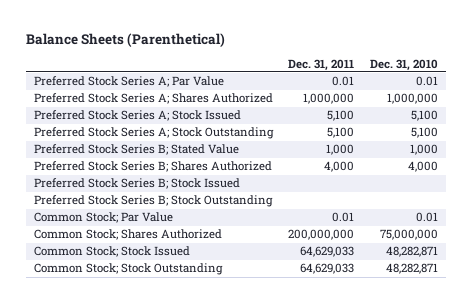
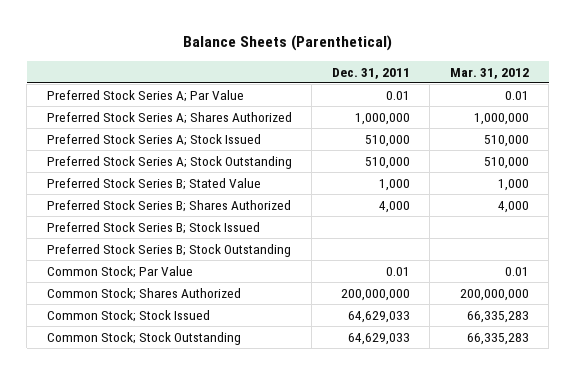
[370,58,439,71] Dec. 31, 2010 -> none
none -> [449,67,529,79] Mar. 31, 2012
[327,110,355,122] 5,100 -> [364,134,410,147] 510,000
[327,127,355,139] 5,100 -> [364,156,410,169] 510,000

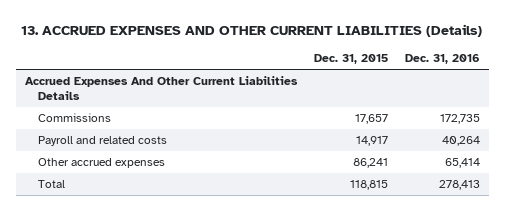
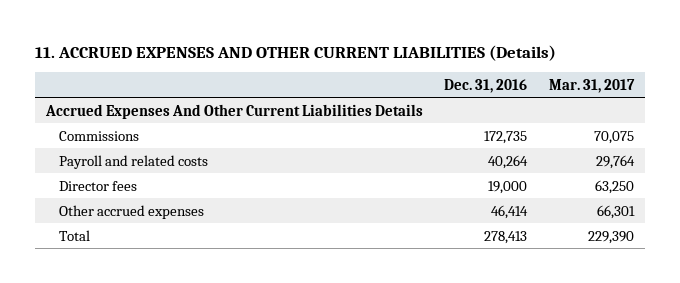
[21,23,483,37] 13. ACCRUED EXPENSES AND OTHER CURRENT LIABILITIES (Details) -> [35,44,557,61] 11. ACCRUED EXPENSES AND OTHER CURRENT LIABILITIES (Details)
[313,54,388,65] Dec. 31, 2015 -> none
none -> [549,78,636,93] Mar. 31, 2017
none -> [59,180,138,191] Director fees
[445,158,481,169] 65,414 -> [491,204,529,219] 46,414

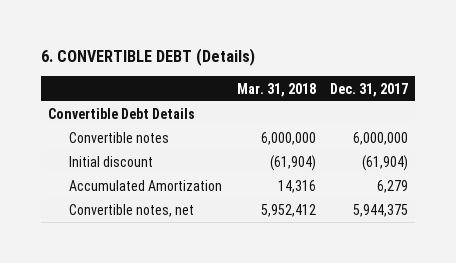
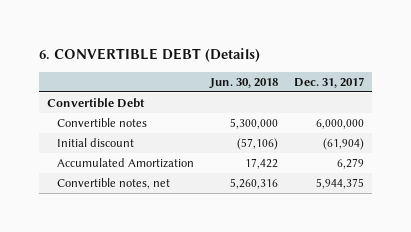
[236,82,316,97] Mar. 31, 2018 -> none
none -> [208,77,278,89] Jun. 30, 2018
[47,108,195,120] Convertible Debt Details -> [47,98,146,109] Convertible Debt

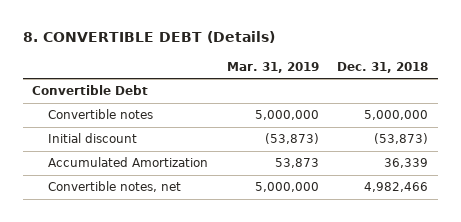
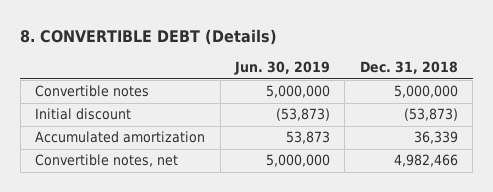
[226,61,319,73] Mar. 31, 2019 -> none
none -> [233,61,330,76] Jun. 30, 2019
[32,85,149,96] Convertible Debt -> none
[47,157,208,168] Accumulated Amortization -> [35,131,206,144] Accumulated amortization

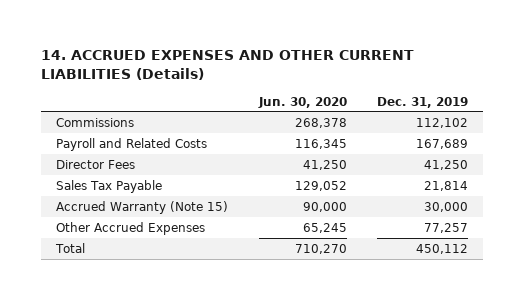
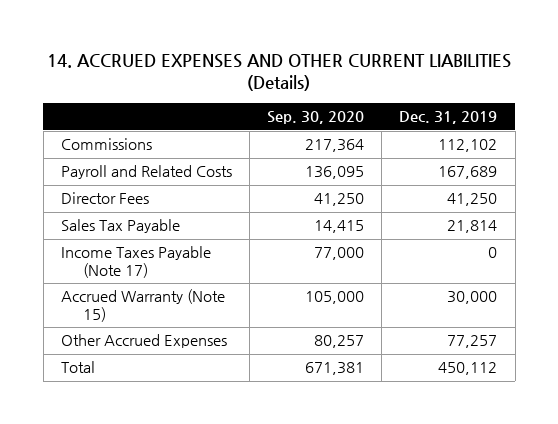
[257,96,347,108] Jun. 30, 2020 -> none
none -> [267,111,365,125] Sep. 30, 2020
none -> [60,246,211,278] Income Taxes Payable (Note 17)

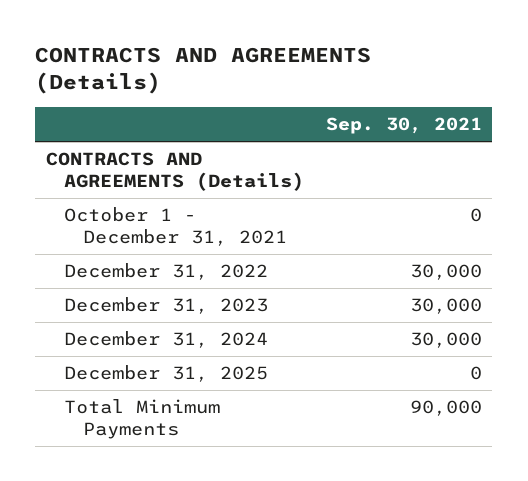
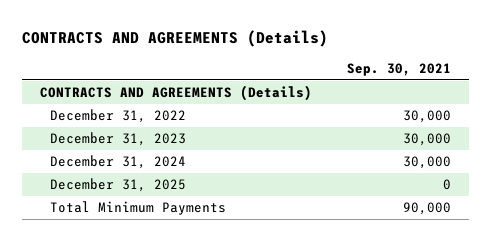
[64,207,287,246] October 1 - December 31, 2021 -> none

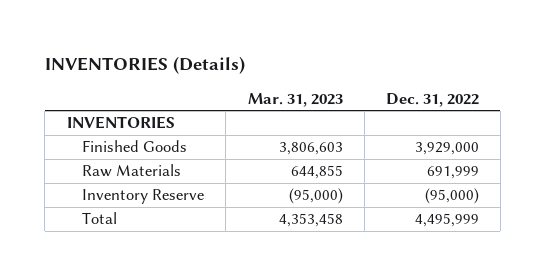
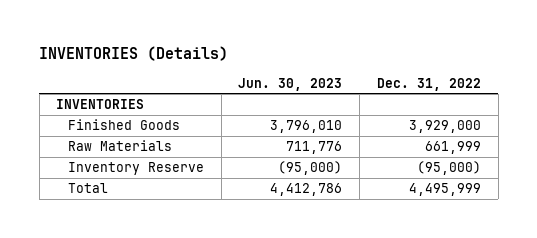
[247,92,343,107] Mar. 31, 2023 -> none
none -> [238,77,343,91] Jun. 30, 2023
[426,166,479,180] 691,999 -> [424,141,481,155] 661,999

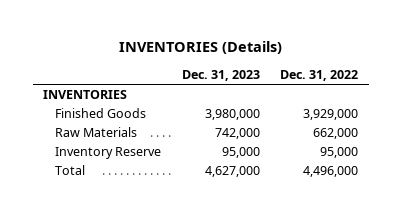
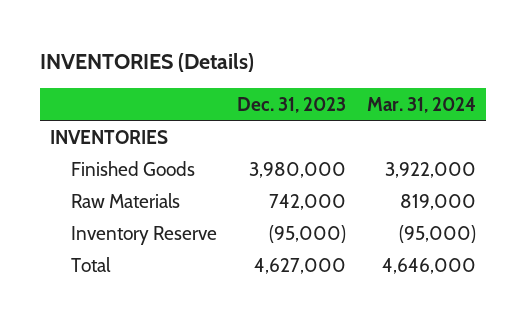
[280,70,359,82] Dec. 31, 2022 -> none
none -> [367,96,477,113] Mar. 31, 2024
[221,147,260,159] 95,000 -> [269,224,347,243] (95,000)

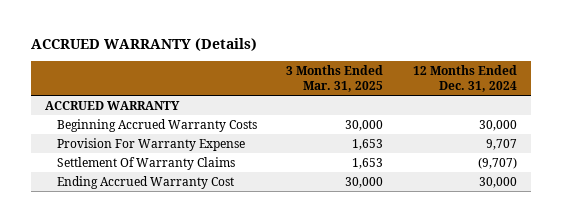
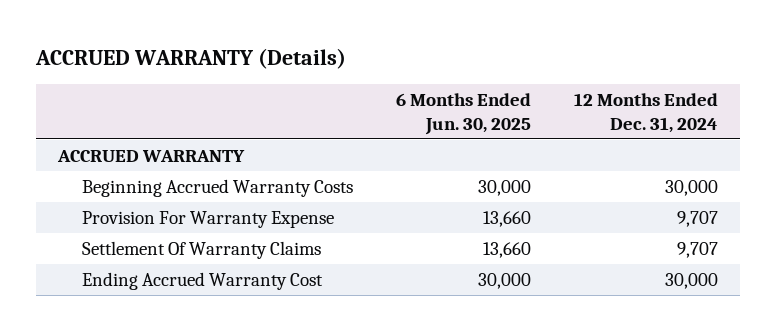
[286,64,384,93] 3 Months Ended Mar. 31, 2025 -> none
none -> [396,92,532,135] 6 Months Ended Jun. 30, 2025
[477,156,517,169] (9,707) -> [677,241,719,258] 9,707

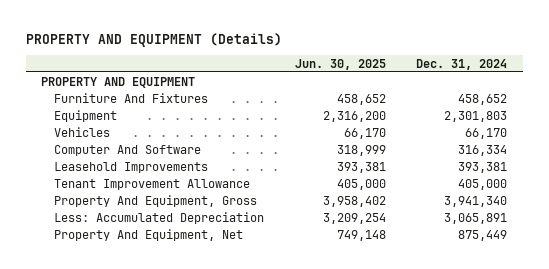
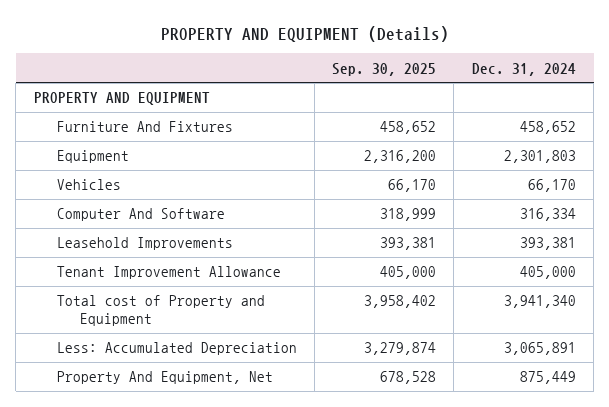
[294,58,386,70] Jun. 30, 2025 -> none
none -> [332,62,437,76] Sep. 30, 2025
[53,194,257,207] Property And Equipment, Gross -> [56,295,265,327] Total cost of Property and Equipment

